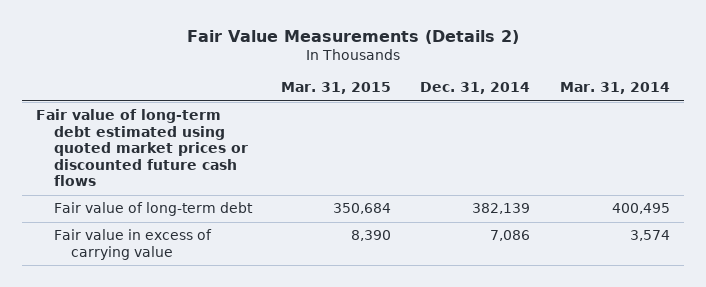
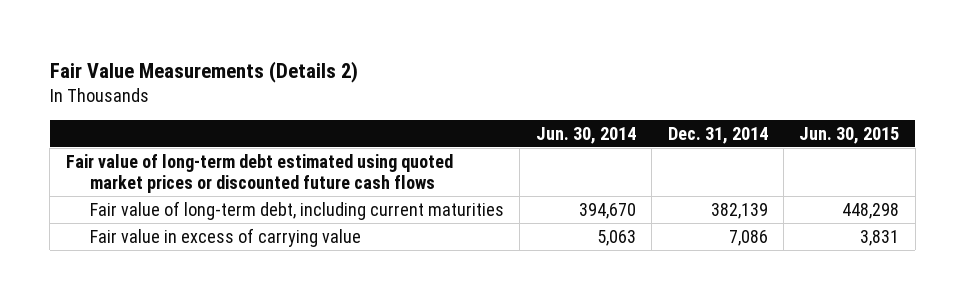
[281,82,392,95] Mar. 31, 2015 -> none
[559,82,670,95] Mar. 31, 2014 -> none
none -> [535,126,636,144] Jun. 30, 2014
none -> [799,126,900,144] Jun. 30, 2015
[53,202,253,217] Fair value of long-term debt -> [89,200,504,220] Fair value of long-term debt, including current maturities

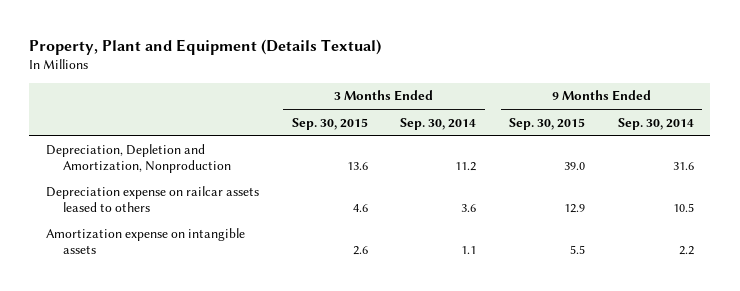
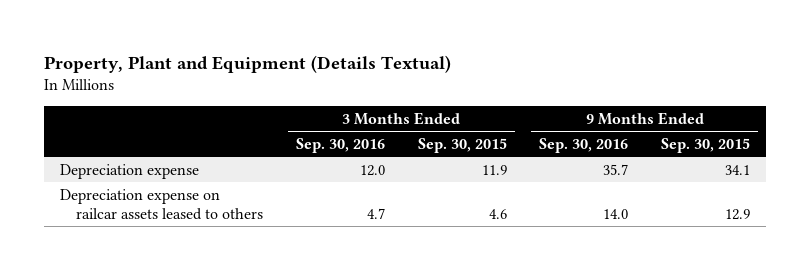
[400,117,477,130] Sep. 30, 2014 -> none
[617,117,694,130] Sep. 30, 2014 -> none
none -> [295,137,385,153] Sep. 30, 2016
none -> [539,137,629,153] Sep. 30, 2016
[45,143,232,173] Depreciation, Depletion and Amortization, Nonproduction -> none
none -> [59,163,199,179] Depreciation expense
[45,227,245,254] Amortization expense on intangible assets -> none

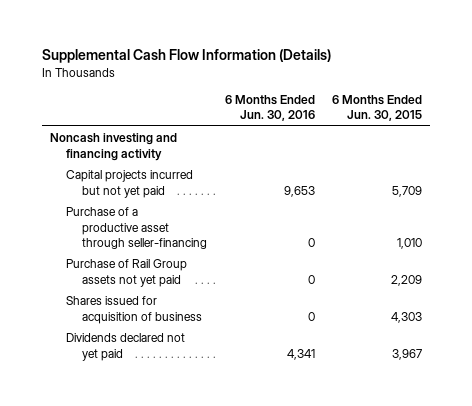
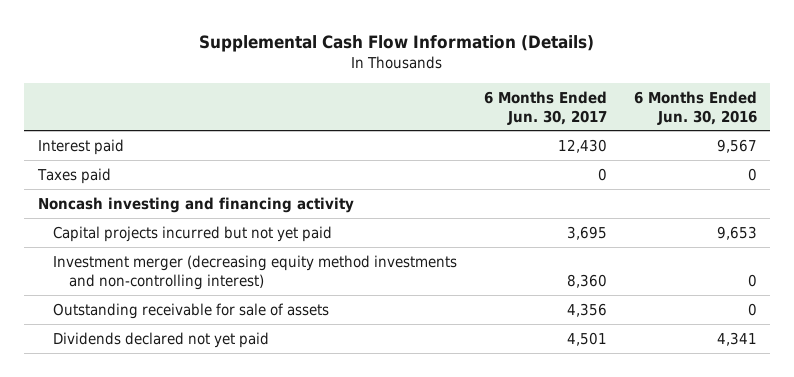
[331,94,422,122] 6 Months Ended Jun. 30, 2015 -> none
none -> [483,90,607,125] 6 Months Ended Jun. 30, 2017
none -> [37,138,124,155] Interest paid
none -> [36,167,111,184] Taxes paid
[66,296,203,324] Shares issued for acquisition of business -> none
[66,207,208,249] Purchase of a productive asset through seller-financing -> [53,254,458,290] Investment merger (decreasing equity method investments and non-controlling interest)
[66,259,188,287] Purchase of Rail Group assets not yet paid -> [53,302,330,319] Outstanding receivable for sale of assets

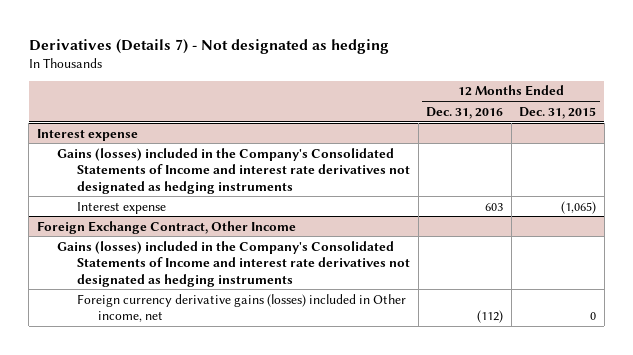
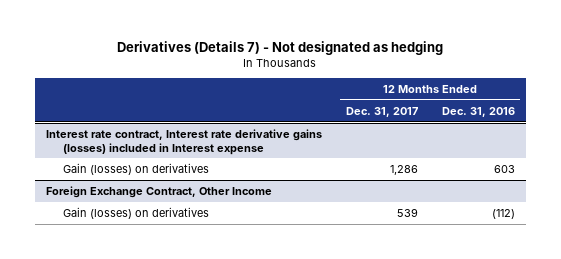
[519,106,597,119] Dec. 31, 2015 -> none
none -> [345,106,418,117] Dec. 31, 2017
[36,128,138,141] Interest expense -> none
[57,147,411,194] Gains (losses) included in the Company's Consolidated Statements of Income and interest rate derivatives not designated as hedging instruments -> none
[77,201,167,214] Interest expense -> none
none -> [46,128,323,155] Interest rate contract, Interest rate derivative gains (losses) included in Interest expense
none -> [62,162,209,175] Gain (losses) on derivatives
[57,240,411,287] Gains (losses) included in the Company's Consolidated Statements of Income and interest rate derivatives not designated as hedging instruments -> none
[77,293,407,323] Foreign currency derivative gains (losses) included in Other income, net -> [62,206,209,219] Gain (losses) on derivatives

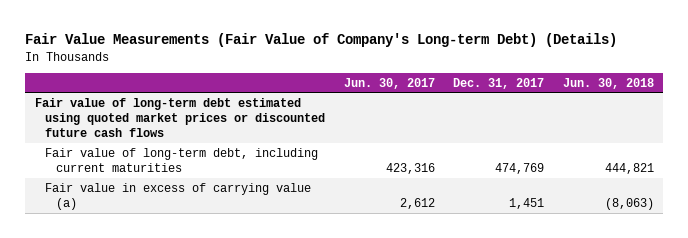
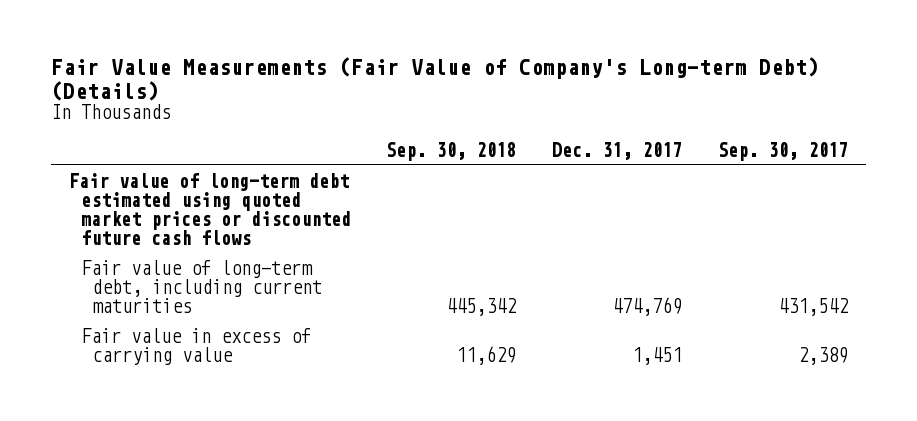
[343,77,435,89] Jun. 30, 2017 -> none
[562,77,654,89] Jun. 30, 2018 -> none
none -> [386,141,517,161] Sep. 30, 2018
none -> [717,141,848,161] Sep. 30, 2017
[45,182,312,211] Fair value in excess of carrying value (a) -> [80,328,311,366] Fair value in excess of carrying value

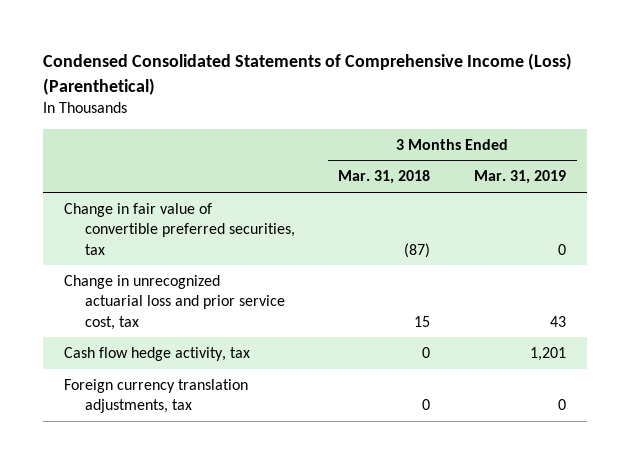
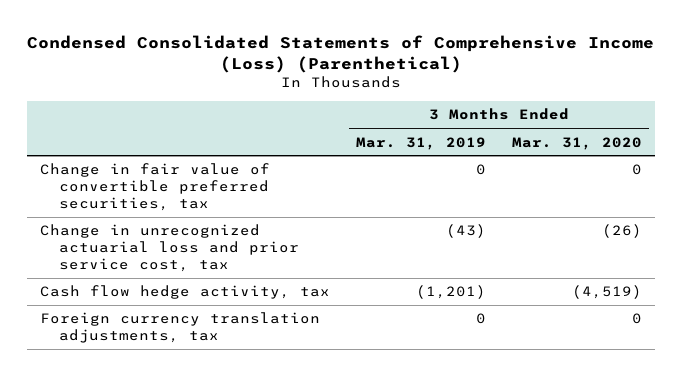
[338,170,431,185] Mar. 31, 2018 -> none
none -> [512,136,643,150] Mar. 31, 2020
[549,315,566,327] 43 -> [445,224,486,239] (43)
[529,346,566,361] 1,201 -> [415,285,486,300] (1,201)

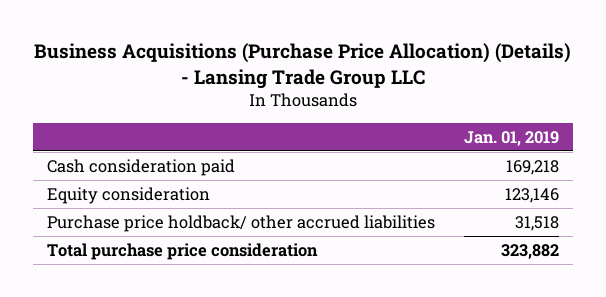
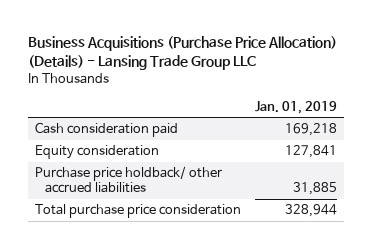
[505,188,560,204] 123,146 -> [285,145,338,159] 127,841
[515,216,560,232] 31,518 -> [293,182,338,196] 31,885
[501,244,560,260] 323,882 -> [285,204,338,218] 328,944

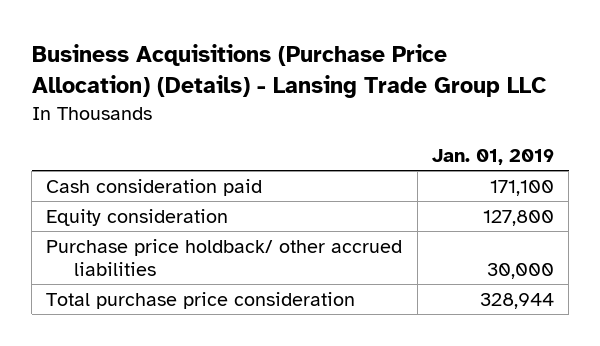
[285,123,338,137] 169,218 -> [489,179,554,196] 171,100
[285,145,338,159] 127,841 -> [482,209,554,226] 127,800
[293,182,338,196] 31,885 -> [486,262,554,279] 30,000

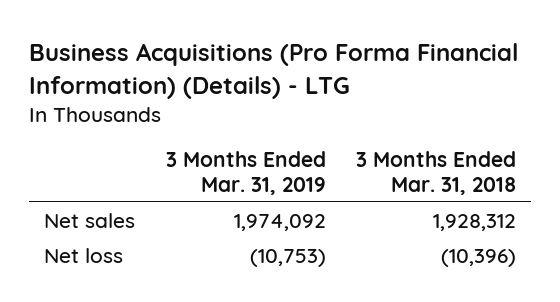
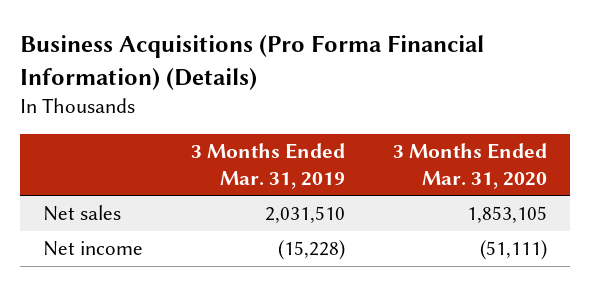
[29,43,519,99] Business Acquisitions (Pro Forma Financial Information) (Details) - LTG -> [19,35,484,90] Business Acquisitions (Pro Forma Financial Information) (Details)
[356,151,517,195] 3 Months Ended Mar. 31, 2018 -> none
none -> [392,143,547,189] 3 Months Ended Mar. 31, 2020
[233,213,326,231] 1,974,092 -> [265,206,346,224] 2,031,510
[44,247,124,263] Net loss -> [43,241,144,257] Net income
[249,248,326,267] (10,753) -> [278,240,346,261] (15,228)

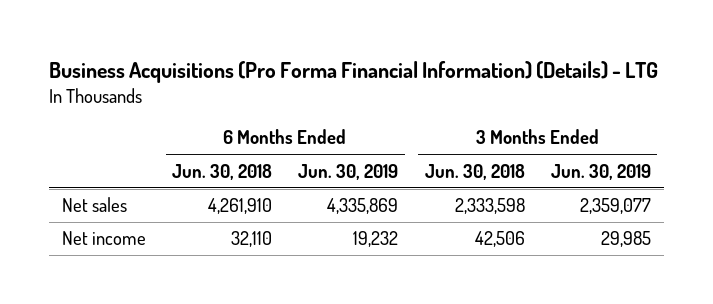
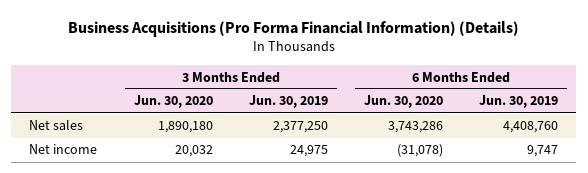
[48,60,658,83] Business Acquisitions (Pro Forma Financial Information) (Details) - LTG -> [67,20,519,37] Business Acquisitions (Pro Forma Financial Information) (Details)
[172,163,273,180] Jun. 30, 2018 -> none
[424,163,525,180] Jun. 30, 2018 -> none
none -> [133,95,213,109] Jun. 30, 2020
none -> [364,95,444,109] Jun. 30, 2020
[327,198,399,215] 4,335,869 -> [503,121,559,134] 4,408,760
[579,198,651,215] 2,359,077 -> [272,121,328,134] 2,377,250
[353,231,399,248] 19,232 -> [527,145,559,158] 9,747
[600,231,651,248] 29,985 -> [289,145,328,158] 24,975

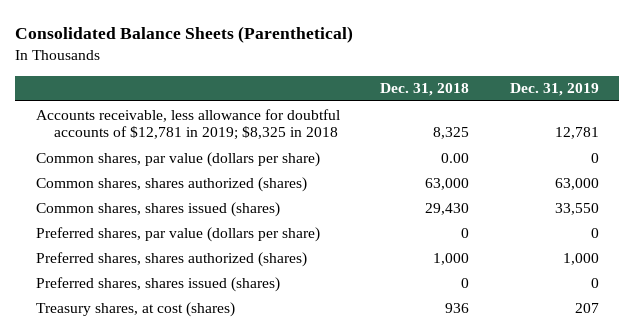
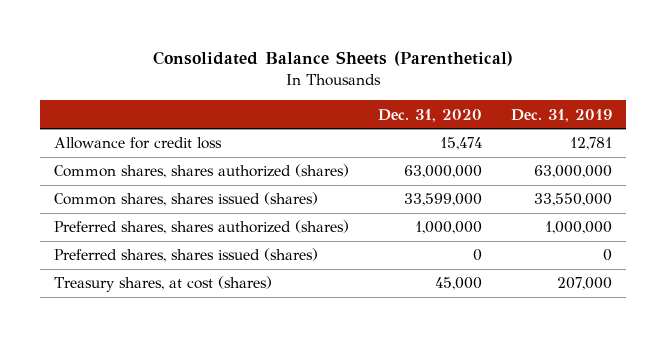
[380,83,470,97] Dec. 31, 2018 -> none
none -> [378,108,483,122] Dec. 31, 2020
[35,151,320,167] Common shares, par value (dollars per share) -> none
[35,226,320,242] Preferred shares, par value (dollars per share) -> none
[35,108,340,141] Accounts receivable, less allowance for doubtful accounts of $12,781 in 2019; $8,325 in 2018 -> [54,137,223,150] Allowance for credit loss
[554,177,599,190] 63,000 -> [533,165,612,179] 63,000,000
[554,202,599,215] 33,550 -> [533,193,612,207] 33,550,000
[562,252,599,265] 1,000 -> [544,221,612,235] 1,000,000
[574,302,599,313] 207 -> [556,277,612,291] 207,000

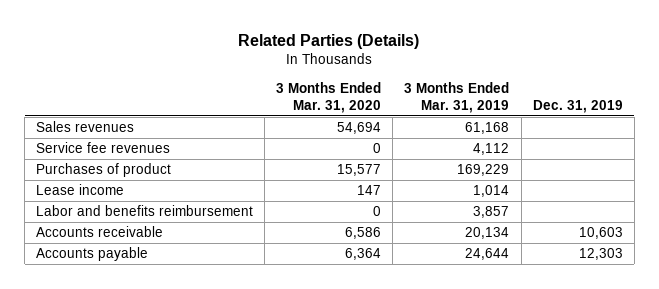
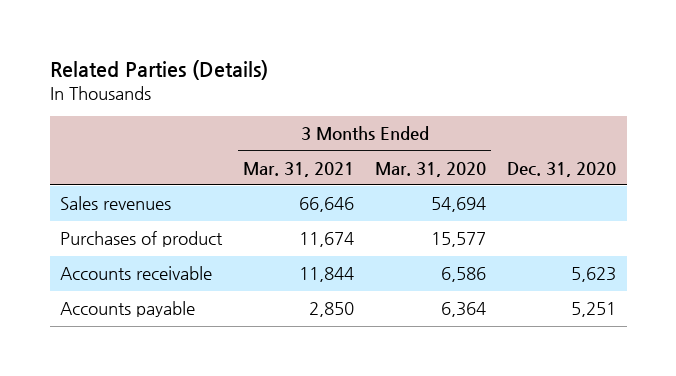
[404,82,510,114] 3 Months Ended Mar. 31, 2019 -> none
[532,100,623,114] Dec. 31, 2019 -> none
none -> [243,161,355,177] Mar. 31, 2021
none -> [507,161,617,177] Dec. 31, 2020
[36,141,171,153] Service fee revenues -> none
[36,183,125,195] Lease income -> none
[36,204,254,216] Labor and benefits reimbursement -> none

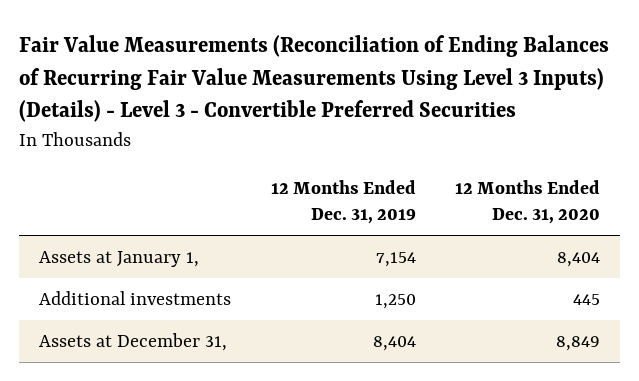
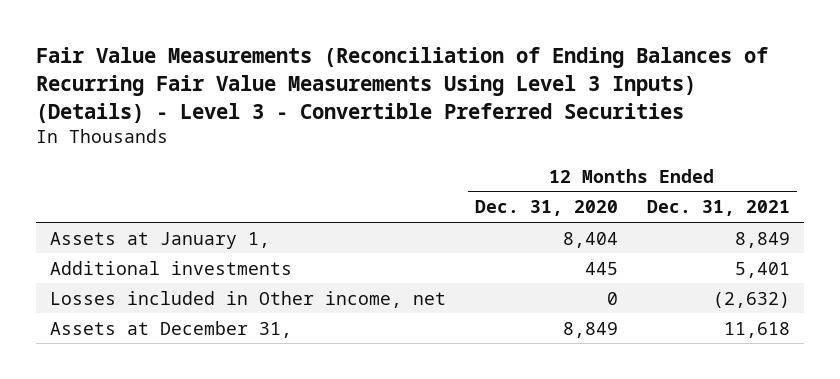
[270,179,416,225] 12 Months Ended Dec. 31, 2019 -> none
none -> [646,200,790,217] Dec. 31, 2021
none -> [50,290,447,308] Losses included in Other income, net

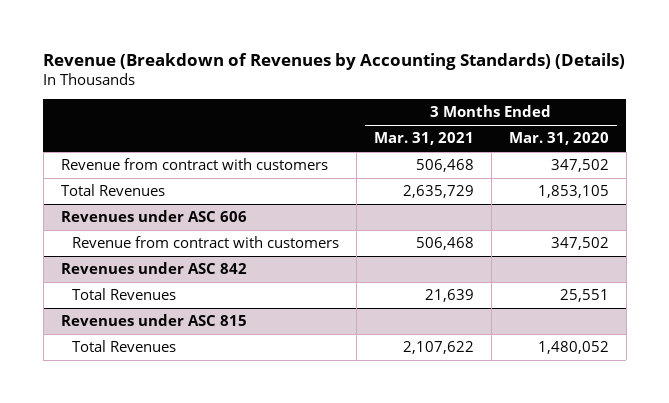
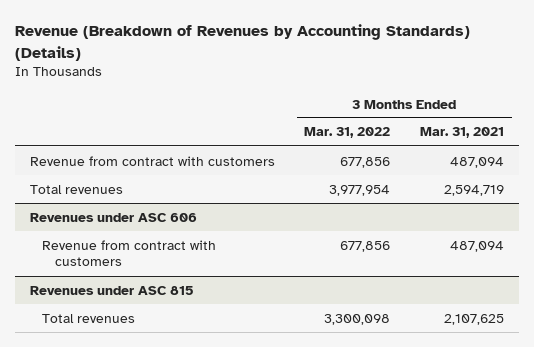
[508,132,609,146] Mar. 31, 2020 -> none
none -> [304,127,391,139] Mar. 31, 2022
[415,159,474,173] 506,468 -> [450,156,505,168] 487,094
[60,184,165,197] Total Revenues -> [29,184,123,194] Total revenues
[402,185,474,199] 2,635,729 -> [444,184,505,196] 2,594,719
[60,262,247,275] Revenues under ASC 842 -> none
[71,288,176,301] Total Revenues -> none
[415,237,474,251] 506,468 -> [450,240,505,252] 487,094
[71,340,176,353] Total Revenues -> [42,313,136,323] Total revenues
[402,341,474,355] 2,107,622 -> [444,313,505,325] 2,107,625

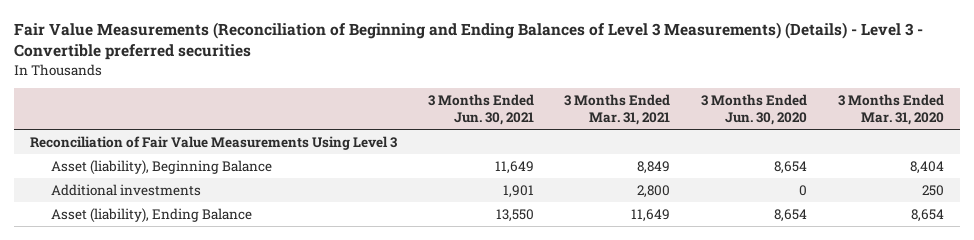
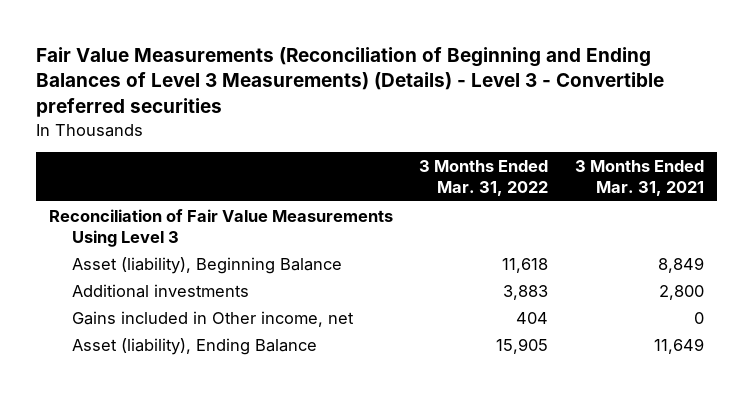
[427,94,534,126] 3 Months Ended Jun. 30, 2021 -> none
[701,94,808,126] 3 Months Ended Jun. 30, 2020 -> none
[838,94,945,126] 3 Months Ended Mar. 31, 2020 -> none
none -> [419,160,549,197] 3 Months Ended Mar. 31, 2022
none -> [72,310,355,327] Gains included in Other income, net

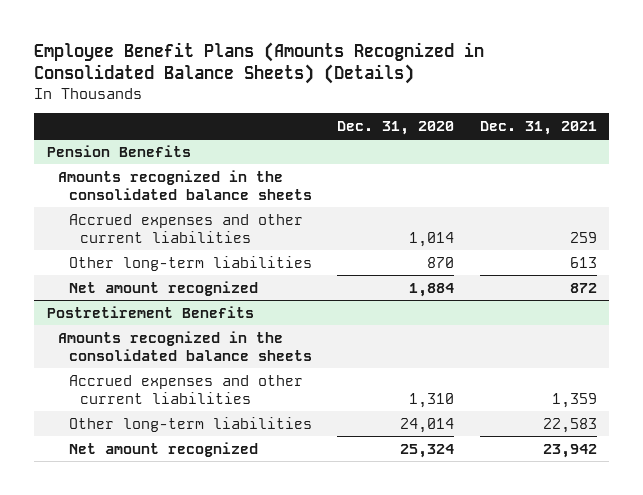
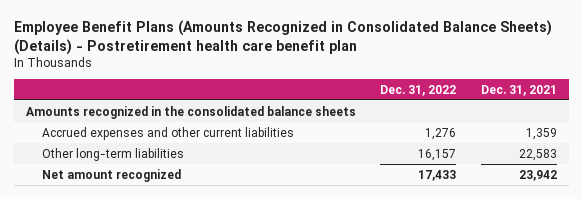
[34,41,485,85] Employee Benefit Plans (Amounts Recognized in Consolidated Balance Sheets) (Details) -> [13,20,552,55] Employee Benefit Plans (Amounts Recognized in Consolidated Balance Sheets) (Details) - Postretirement health care benefit plan
[337,120,455,135] Dec. 31, 2020 -> none
none -> [380,84,457,96] Dec. 31, 2022
[46,144,191,157] Pension Benefits -> none
[68,213,303,244] Accrued expenses and other current liabilities -> none
[68,255,312,271] Other long-term liabilities -> none
[68,280,258,296] Net amount recognized -> none
[46,305,254,318] Postretirement Benefits -> none
[57,330,312,362] Amounts recognized in the consolidated balance sheets -> none

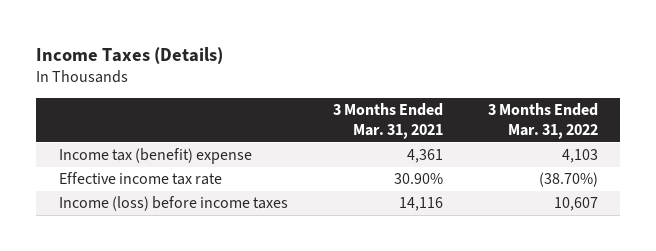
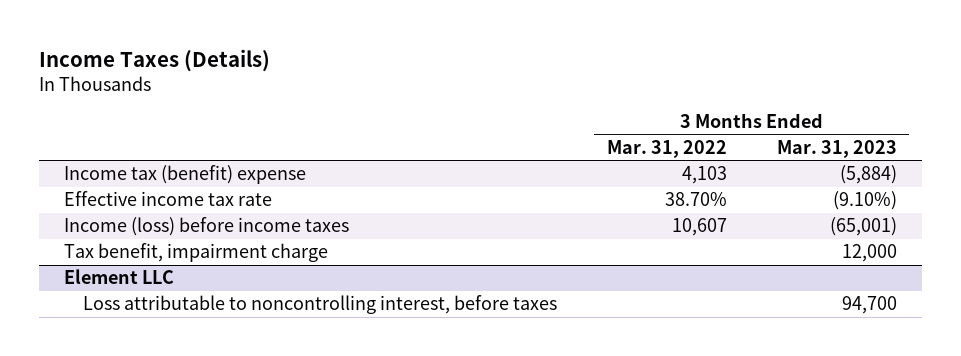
[332,103,443,139] 3 Months Ended Mar. 31, 2021 -> none
none -> [776,139,897,158] Mar. 31, 2023
[538,172,598,188] (38.70%) -> [664,192,727,207] 38.70%
none -> [64,243,329,263] Tax benefit, impairment charge
none -> [64,269,175,285] Element LLC
none -> [83,295,558,315] Loss attributable to noncontrolling interest, before taxes

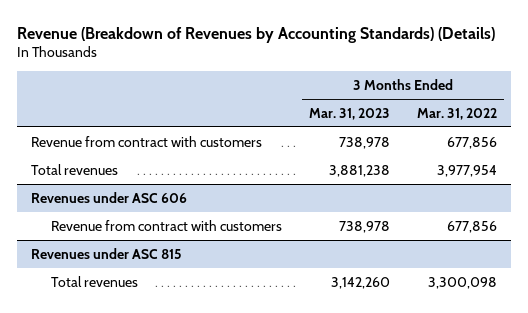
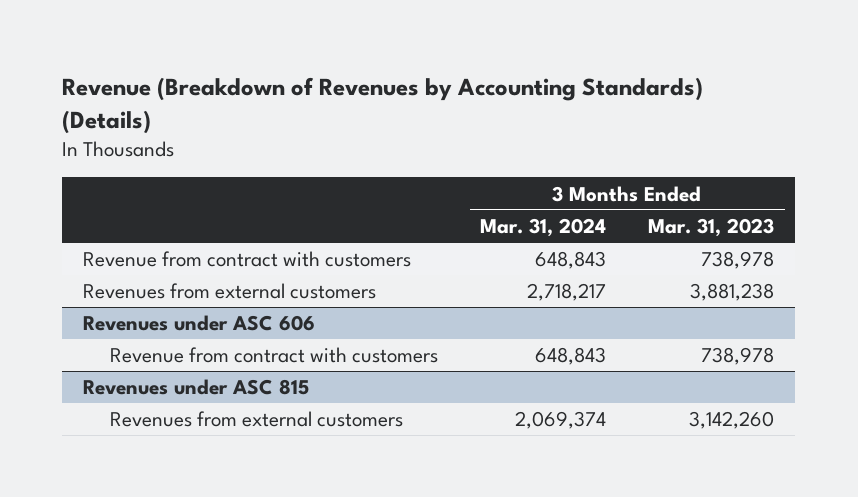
[417,107,498,120] Mar. 31, 2022 -> none
none -> [480,217,607,237] Mar. 31, 2024
[30,163,118,175] Total revenues -> [83,283,377,300] Revenues from external customers
[50,275,138,287] Total revenues -> [109,411,403,428] Revenues from external customers

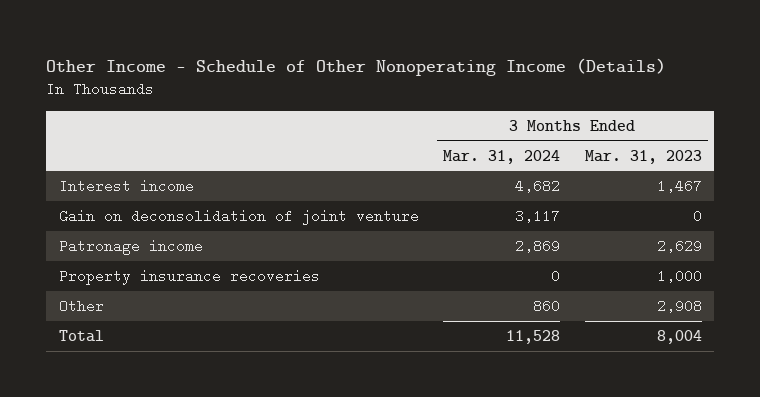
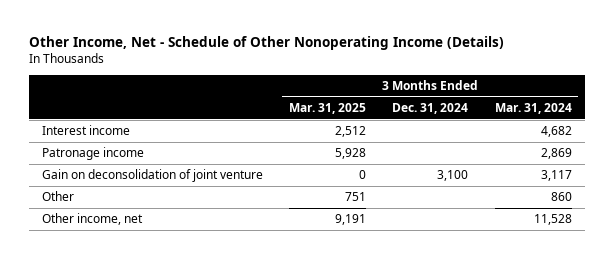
[46,58,667,77] Other Income - Schedule of Other Nonoperating Income (Details) -> [28,36,504,51] Other Income, Net - Schedule of Other Nonoperating Income (Details)
[584,149,702,164] Mar. 31, 2023 -> none
none -> [288,103,366,115] Mar. 31, 2025
none -> [392,103,469,115] Dec. 31, 2024
[58,268,320,285] Property insurance recoveries -> none
[58,208,419,225] Gain on deconsolidation of joint venture -> [41,169,263,183] Gain on deconsolidation of joint venture
[58,329,104,342] Total -> [41,213,143,226] Other income, net

